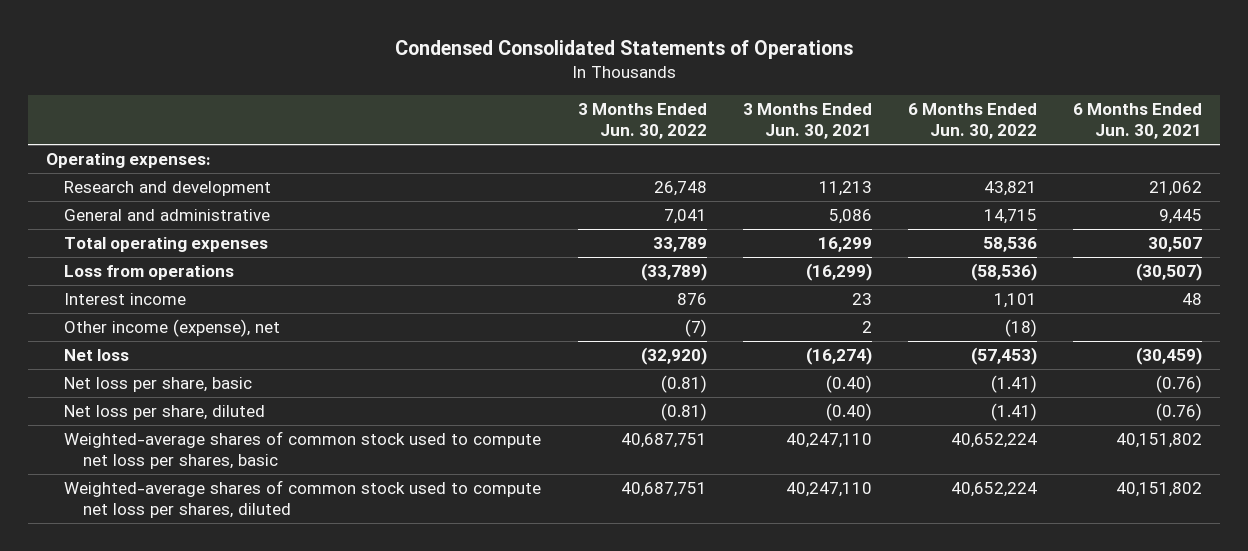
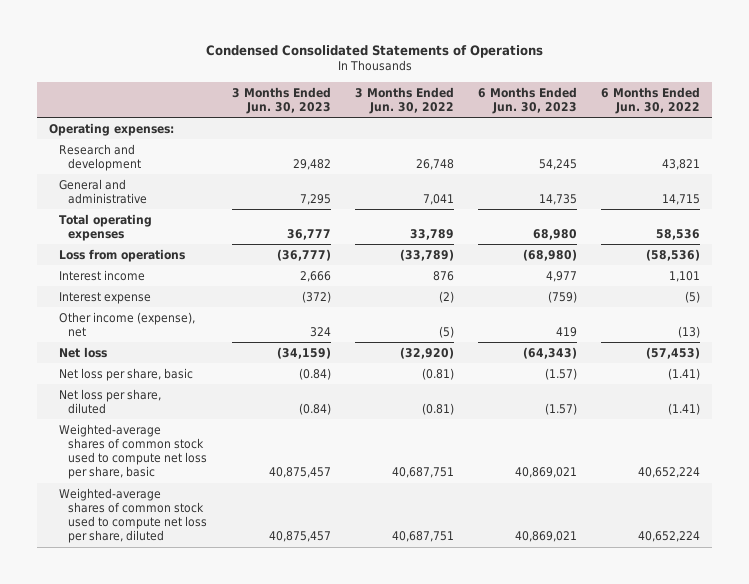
[742,102,872,140] 3 Months Ended Jun. 30, 2021 -> none
[1072,102,1202,140] 6 Months Ended Jun. 30, 2021 -> none
none -> [231,86,331,114] 3 Months Ended Jun. 30, 2023
none -> [477,86,577,114] 6 Months Ended Jun. 30, 2023
none -> [58,291,151,304] Interest expense
[684,319,707,338] (7) -> [438,326,454,339] (5)
[1004,319,1037,338] (18) -> [678,326,701,339] (13)
[64,431,542,470] Weighted-average shares of common stock used to compute net loss per shares, basic -> [58,423,208,480] Weighted-average shares of common stock used to compute net loss per share, basic
[64,480,542,519] Weighted-average shares of common stock used to compute net loss per shares, diluted -> [58,487,208,544] Weighted-average shares of common stock used to compute net loss per share, diluted

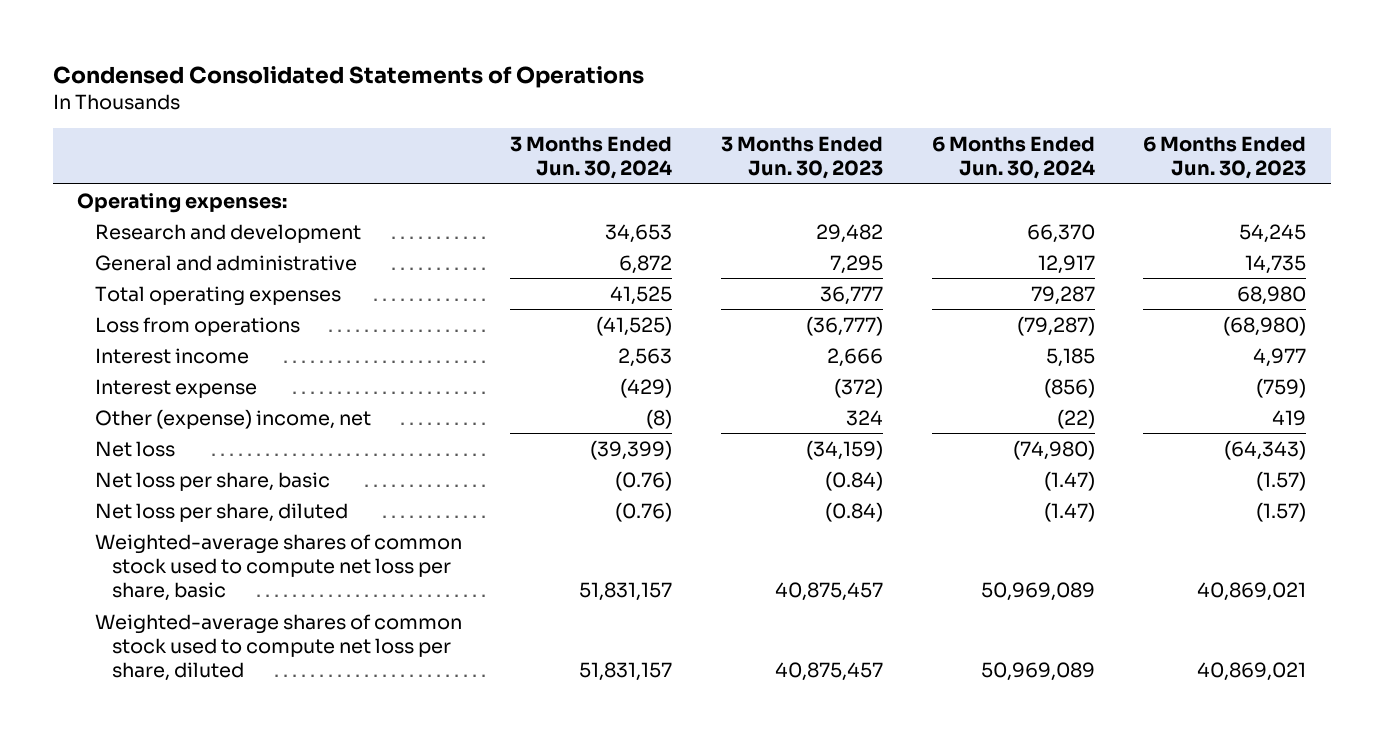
[354,86,454,114] 3 Months Ended Jun. 30, 2022 -> none
[601,86,701,114] 6 Months Ended Jun. 30, 2022 -> none
none -> [510,135,673,180] 3 Months Ended Jun. 30, 2024
none -> [931,135,1095,180] 6 Months Ended Jun. 30, 2024
[58,311,195,338] Other income (expense), net -> [94,408,371,429] Other (expense) income, net

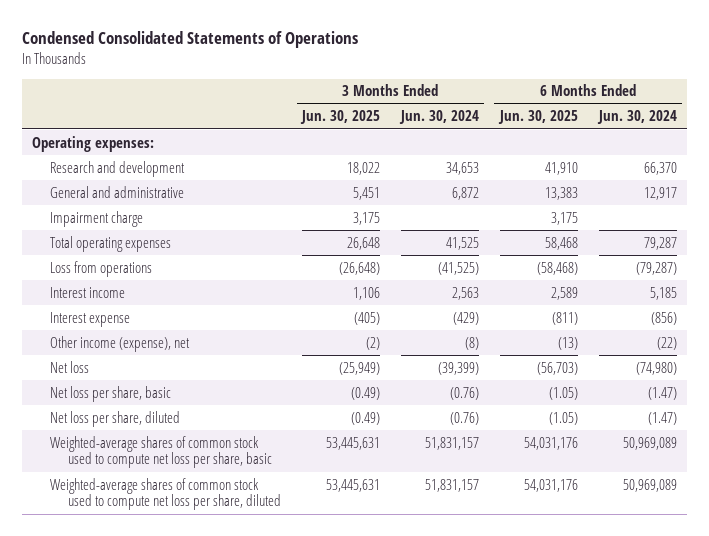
[721,135,884,180] 3 Months Ended Jun. 30, 2023 -> none
[1143,135,1307,180] 6 Months Ended Jun. 30, 2023 -> none
none -> [299,110,380,125] Jun. 30, 2025
none -> [497,110,578,125] Jun. 30, 2025
none -> [50,210,144,227] Impairment charge
[94,408,371,429] Other (expense) income, net -> [50,335,191,352] Other income (expense), net

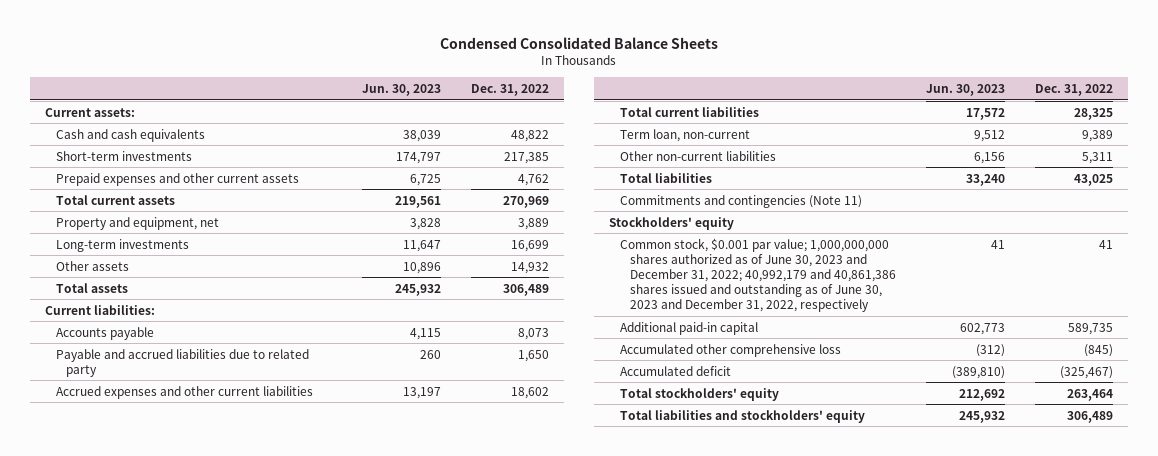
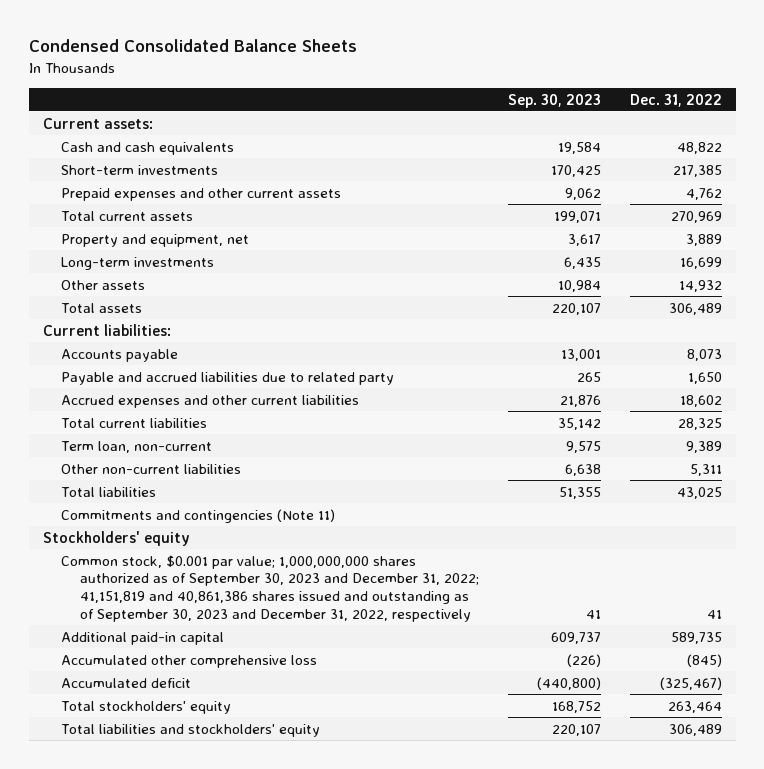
[362,84,442,97] Jun. 30, 2023 -> none
none -> [507,93,601,108] Sep. 30, 2023
[619,237,897,313] Common stock, $0.001 par value; 1,000,000,000 shares authorized as of June 30, 2023 and December 31, 2022; 40,992,179 and 40,861,386 shares issued and outstanding as of June 30, 2023 and December 31, 2022, respectively -> [61,554,479,622] Common stock, $0.001 par value; 1,000,000,000 shares authorized as of September 30, 2023 and December 31, 2022; 41,151,819 and 40,861,386 shares issued and outstanding as of September 30, 2023 and December 31, 2022, respectively

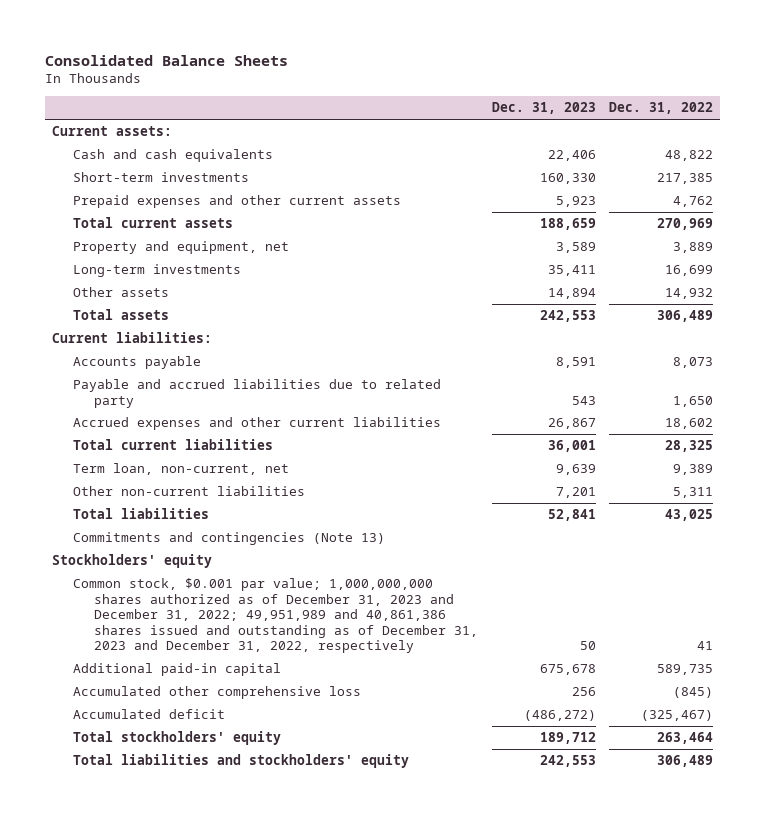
[28,39,357,53] Condensed Consolidated Balance Sheets -> [45,54,289,66] Consolidated Balance Sheets
[507,93,601,108] Sep. 30, 2023 -> none
none -> [491,102,596,115] Dec. 31, 2023
[61,440,213,453] Term loan, non-current -> [73,463,290,476] Term loan, non-current, net
[61,508,336,523] Commitments and contingencies (Note 11) -> [73,532,386,546] Commitments and contingencies (Note 13)
[61,554,479,622] Common stock, $0.001 par value; 1,000,000,000 shares authorized as of September 30, 2023 and December 31, 2022; 41,151,819 and 40,861,386 shares issued and outstanding as of September 30, 2023 and December 31, 2022, respectively -> [73,578,478,654] Common stock, $0.001 par value; 1,000,000,000 shares authorized as of December 31, 2023 and December 31, 2022; 49,951,989 and 40,861,386 shares issued and outstanding as of December 31, 2023 and December 31, 2022, respectively

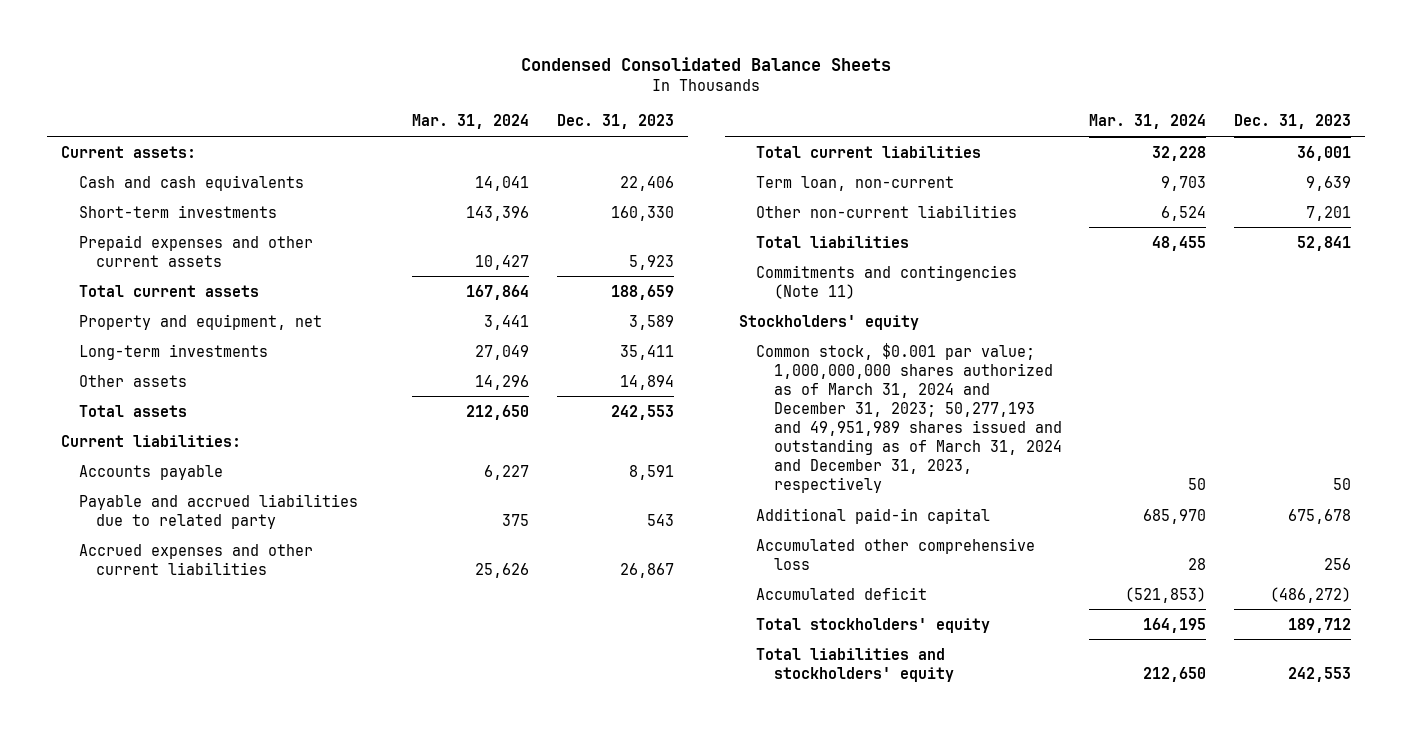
[45,54,289,66] Consolidated Balance Sheets -> [521,56,892,71] Condensed Consolidated Balance Sheets
[609,102,714,115] Dec. 31, 2022 -> none
none -> [411,114,529,130] Mar. 31, 2024
[73,463,290,476] Term loan, non-current, net -> [756,175,955,191] Term loan, non-current
[73,532,386,546] Commitments and contingencies (Note 13) -> [756,264,1018,299] Commitments and contingencies (Note 11)
[73,578,478,654] Common stock, $0.001 par value; 1,000,000,000 shares authorized as of December 31, 2023 and December 31, 2022; 49,951,989 and 40,861,386 shares issued and outstanding as of December 31, 2023 and December 31, 2022, respectively -> [756,342,1062,494] Common stock, $0.001 par value; 1,000,000,000 shares authorized as of March 31, 2024 and December 31, 2023; 50,277,193 and 49,951,989 shares issued and outstanding as of March 31, 2024 and December 31, 2023, respectively

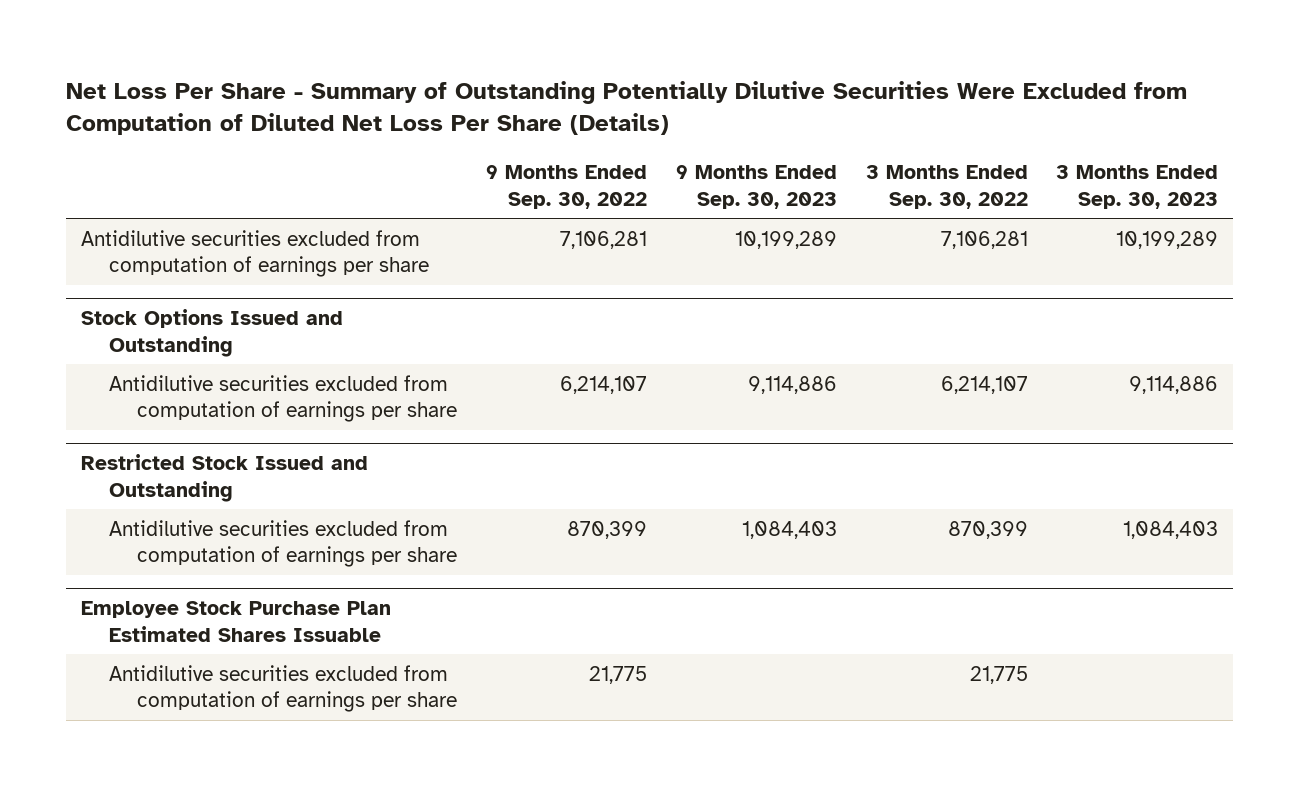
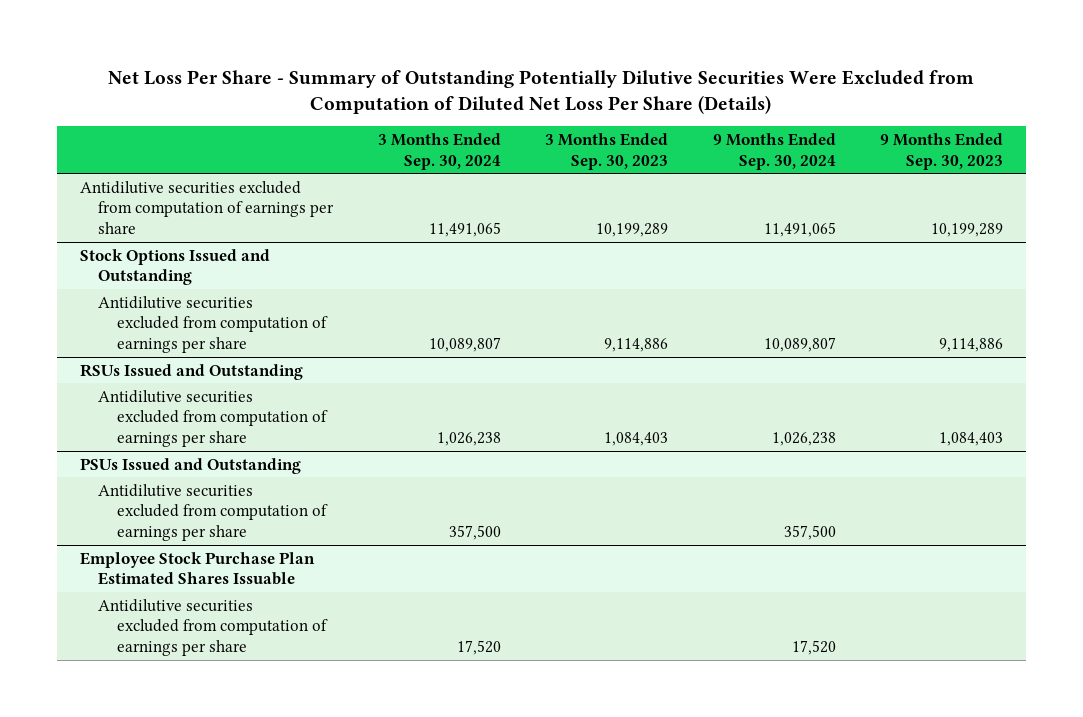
[485,165,647,209] 9 Months Ended Sep. 30, 2022 -> none
[865,165,1028,209] 3 Months Ended Sep. 30, 2022 -> none
none -> [377,133,501,170] 3 Months Ended Sep. 30, 2024
none -> [712,133,836,170] 9 Months Ended Sep. 30, 2024
[80,454,368,502] Restricted Stock Issued and Outstanding -> [79,363,303,380] RSUs Issued and Outstanding
none -> [79,457,301,474] PSUs Issued and Outstanding
none -> [98,483,328,542] Antidilutive securities excluded from computation of earnings per share

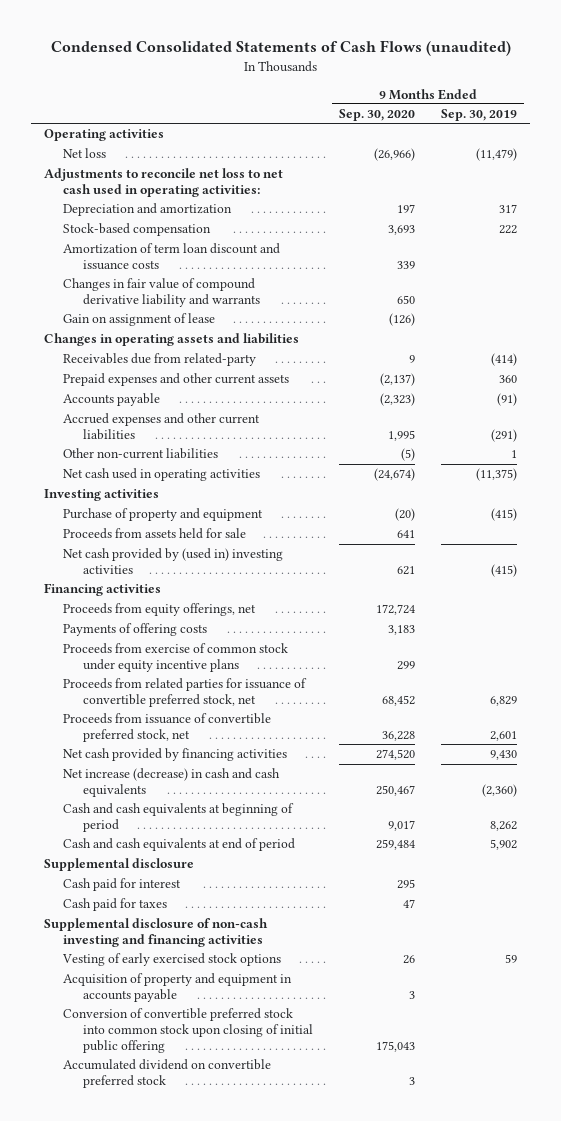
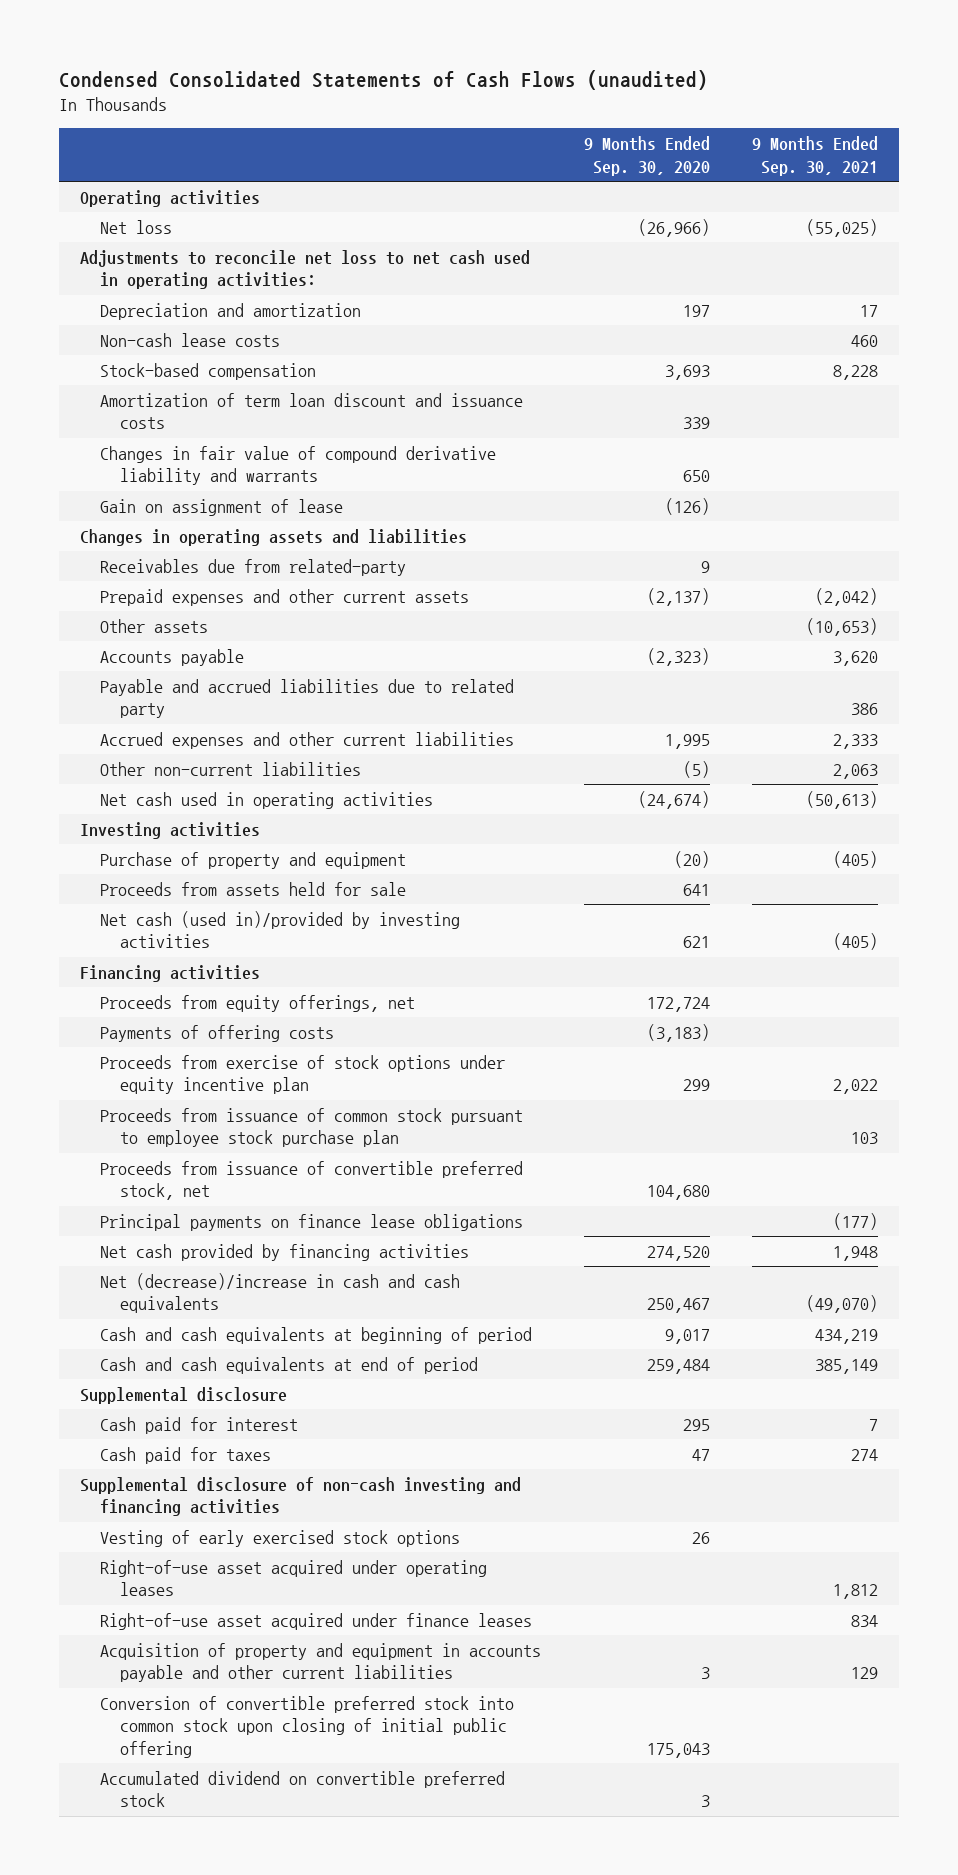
[441,109,518,122] Sep. 30, 2019 -> none
none -> [752,136,879,176] 9 Months Ended Sep. 30, 2021
none -> [99,332,280,347] Non-cash lease costs
none -> [99,618,208,633] Other assets
none -> [99,678,514,719] Payable and accrued liabilities due to related party
[63,548,284,575] Net cash provided by (used in) investing activities -> [99,910,460,949] Net cash (used in)/provided by investing activities
[63,678,308,708] Proceeds from related parties for issuance of convertible preferred stock, net -> none
[387,625,415,636] 3,183 -> [646,1023,710,1042] (3,183)
[63,643,289,673] Proceeds from exercise of common stock under equity incentive plans -> [99,1054,505,1095] Proceeds from exercise of stock options under equity incentive plan
none -> [99,1107,523,1148] Proceeds from issuance of common stock pursuant to employee stock purchase plan
[381,731,415,742] 36,228 -> [646,1185,710,1201] 104,680
none -> [99,1213,523,1231] Principal payments on finance lease obligations
[63,768,281,798] Net increase (decrease) in cash and cash equivalents -> [99,1272,460,1314] Net (decrease)/increase in cash and cash equivalents
none -> [99,1559,487,1597] Right-of-use asset acquired under operating leases
none -> [99,1612,532,1630] Right-of-use asset acquired under finance leases
[63,973,293,1003] Acquisition of property and equipment in accounts payable -> [99,1642,541,1683] Acquisition of property and equipment in accounts payable and other current liabilities

